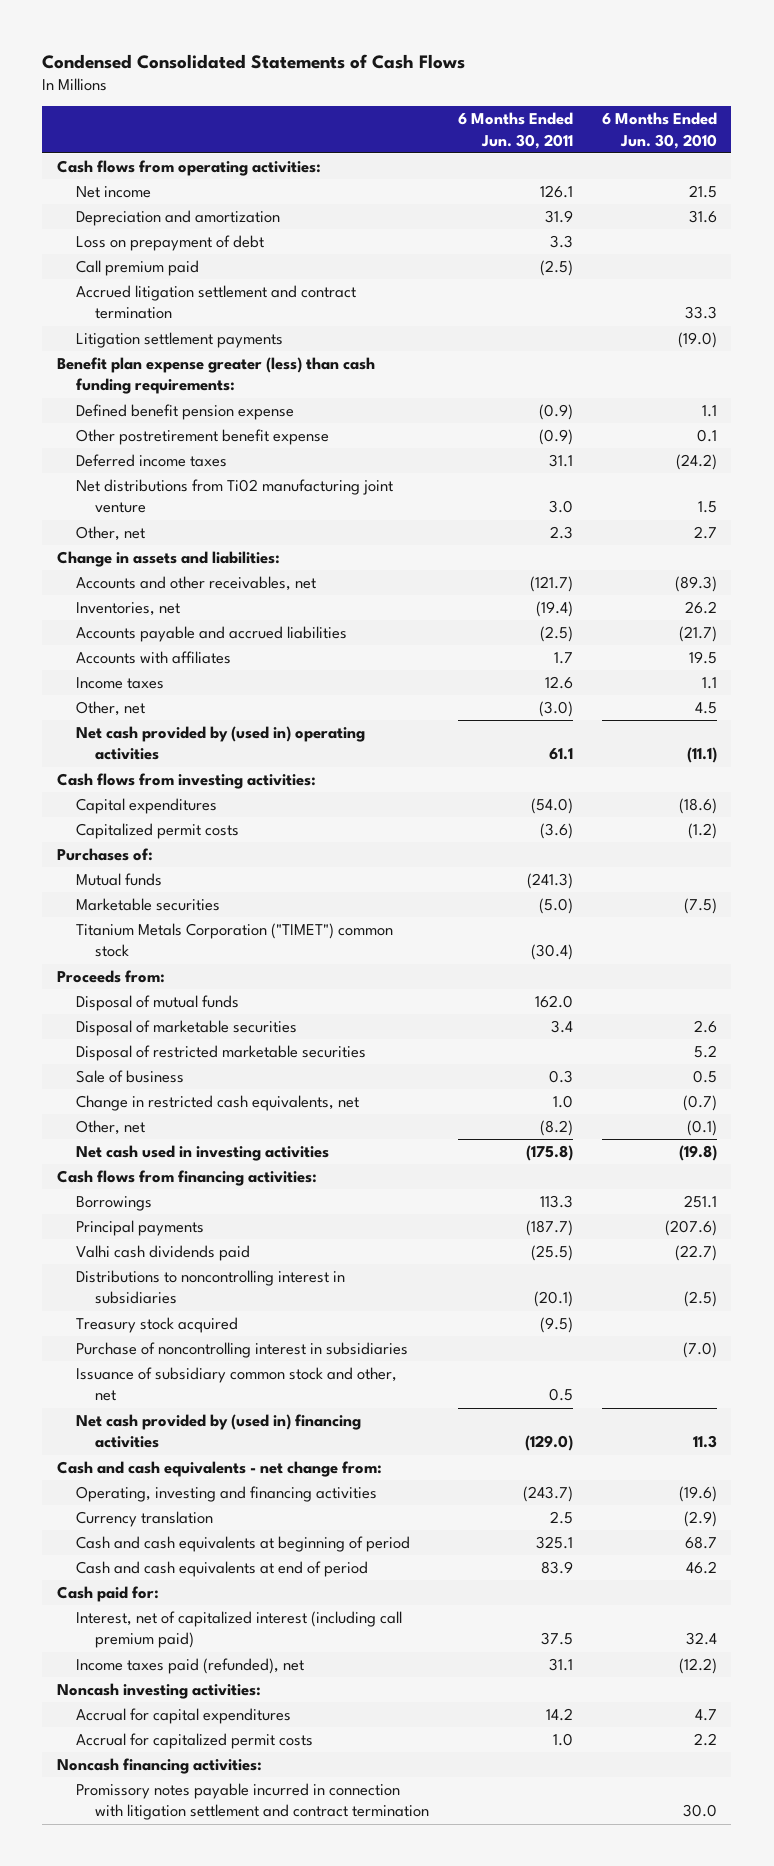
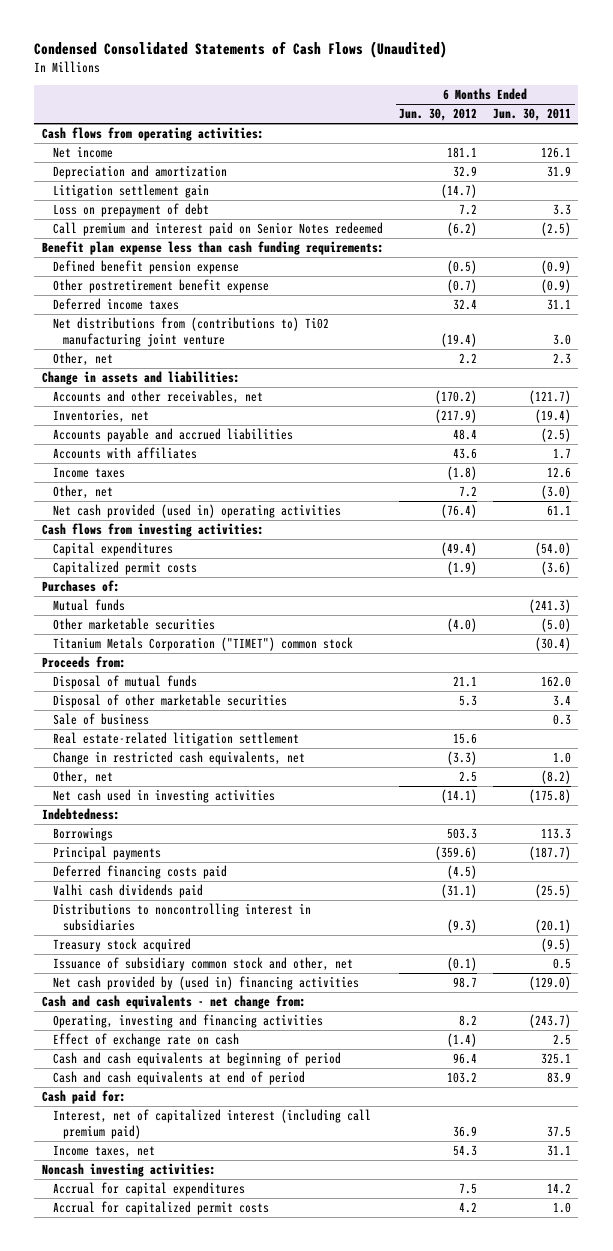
[42,53,466,69] Condensed Consolidated Statements of Cash Flows -> [34,41,448,59] Condensed Consolidated Statements of Cash Flows (Unaudited)
[601,112,717,149] 6 Months Ended Jun. 30, 2010 -> none
none -> [399,108,478,122] Jun. 30, 2012
none -> [52,184,209,199] Litigation settlement gain
[75,285,356,320] Accrued litigation settlement and contract termination -> none
[75,332,283,349] Litigation settlement payments -> none
[75,260,199,277] Call premium paid -> [52,222,383,237] Call premium and interest paid on Senior Notes redeemed
[56,357,375,395] Benefit plan expense greater (less) than cash funding requirements: -> [42,241,385,256] Benefit plan expense less than cash funding requirements:
[75,479,393,514] Net distributions from Ti02 manufacturing joint venture -> [52,317,329,347] Net distributions from (contributions to) Ti02 manufacturing joint venture
[75,726,365,761] Net cash provided by (used in) operating activities -> [52,504,341,519] Net cash provided (used in) operating activities
[75,898,220,912] Marketable securities -> [52,618,215,631] Other marketable securities
[75,1045,366,1062] Disposal of restricted marketable securities -> none
[75,1020,297,1037] Disposal of marketable securities -> [52,694,287,709] Disposal of other marketable securities
none -> [52,732,299,747] Real estate-related litigation settlement
[56,1170,317,1187] Cash flows from financing activities: -> none
none -> [42,808,121,821] Indebtedness:
none -> [52,865,227,880] Deferred financing costs paid
[75,1342,408,1359] Purchase of noncontrolling interest in subsidiaries -> none
[75,1511,213,1528] Currency translation -> [52,1033,239,1048] Effect of exchange rate on cash
[75,1658,304,1675] Income taxes paid (refunded), net -> [52,1145,155,1159] Income taxes, net
[56,1758,262,1775] Noncash financing activities: -> none
[75,1783,429,1821] Promissory notes payable incurred in connection with litigation settlement and contract termination -> none

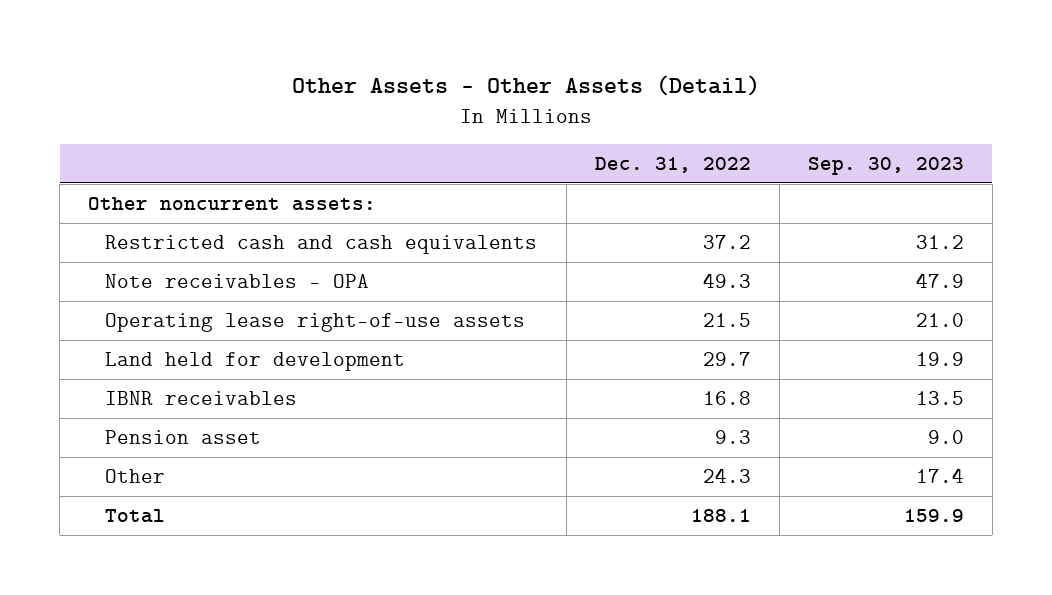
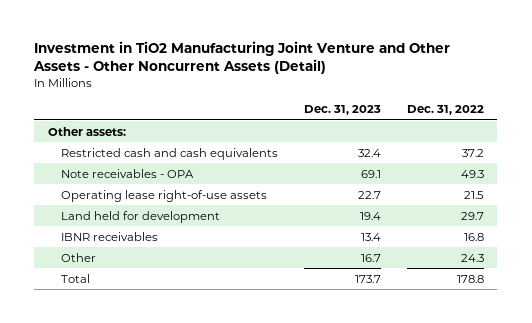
[292,75,761,97] Other Assets - Other Assets (Detail) -> [33,40,451,74] Investment in TiO2 Manufacturing Joint Venture and Other Assets - Other Noncurrent Assets (Detail)
[807,157,964,176] Sep. 30, 2023 -> none
none -> [304,105,382,116] Dec. 31, 2023
[88,196,377,211] Other noncurrent assets: -> [47,126,126,136] Other assets:
[105,429,262,444] Pension asset -> none
[690,508,751,522] 188.1 -> [457,274,485,283] 178.8

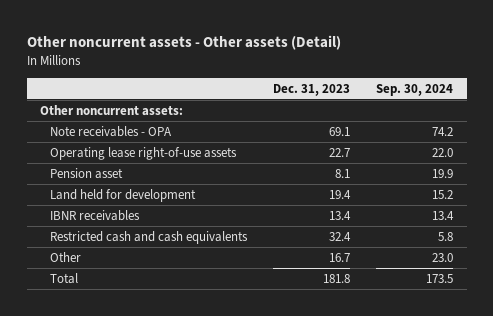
[33,40,451,74] Investment in TiO2 Manufacturing Joint Venture and Other Assets - Other Noncurrent Assets (Detail) -> [26,35,341,51] Other noncurrent assets - Other assets (Detail)
[407,105,485,116] Dec. 31, 2022 -> none
none -> [376,83,454,96] Sep. 30, 2024
[47,126,126,136] Other assets: -> [39,104,183,116] Other noncurrent assets:
none -> [49,167,123,179] Pension asset
[61,147,279,160] Restricted cash and cash equivalents -> [49,230,248,244] Restricted cash and cash equivalents
[355,274,382,283] 173.7 -> [323,273,351,283] 181.8

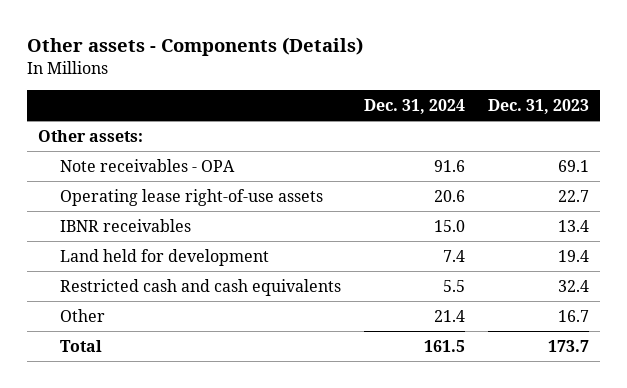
[26,35,341,51] Other noncurrent assets - Other assets (Detail) -> [27,37,364,57] Other assets - Components (Details)
[376,83,454,96] Sep. 30, 2024 -> none
none -> [364,98,466,114] Dec. 31, 2024
[39,104,183,116] Other noncurrent assets: -> [38,129,144,142] Other assets:
[49,167,123,179] Pension asset -> none
[49,188,196,202] Land held for development -> [60,248,270,266] Land held for development
[323,273,351,283] 181.8 -> [547,339,589,352] 173.7

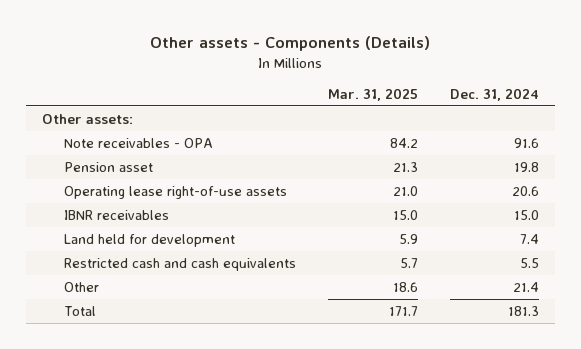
[487,98,589,114] Dec. 31, 2023 -> none
none -> [327,87,418,101] Mar. 31, 2025
none -> [64,161,154,172] Pension asset
[424,339,466,352] 161.5 -> [507,305,539,316] 181.3

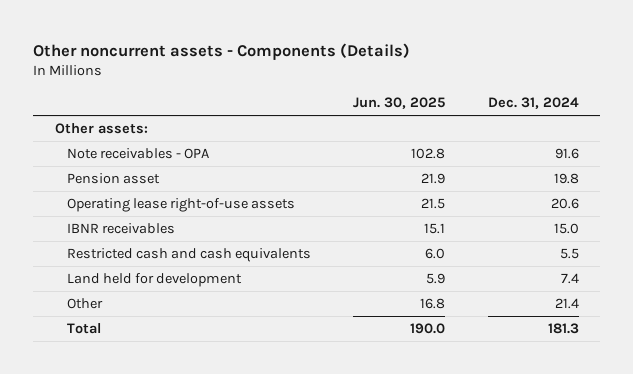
[150,36,431,52] Other assets - Components (Details) -> [33,42,411,60] Other noncurrent assets - Components (Details)
[327,87,418,101] Mar. 31, 2025 -> none
none -> [353,97,446,110] Jun. 30, 2025
[64,233,236,247] Land held for development -> [66,273,242,288] Land held for development

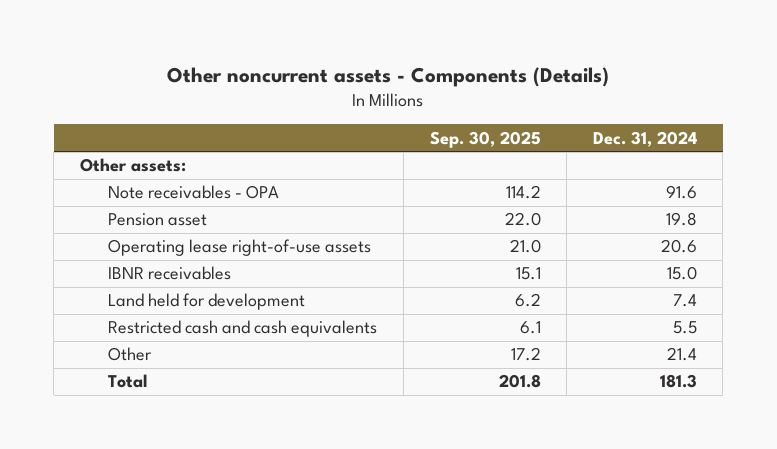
[353,97,446,110] Jun. 30, 2025 -> none
none -> [429,130,541,148] Sep. 30, 2025
[66,248,311,263] Restricted cash and cash equivalents -> [108,320,378,338] Restricted cash and cash equivalents

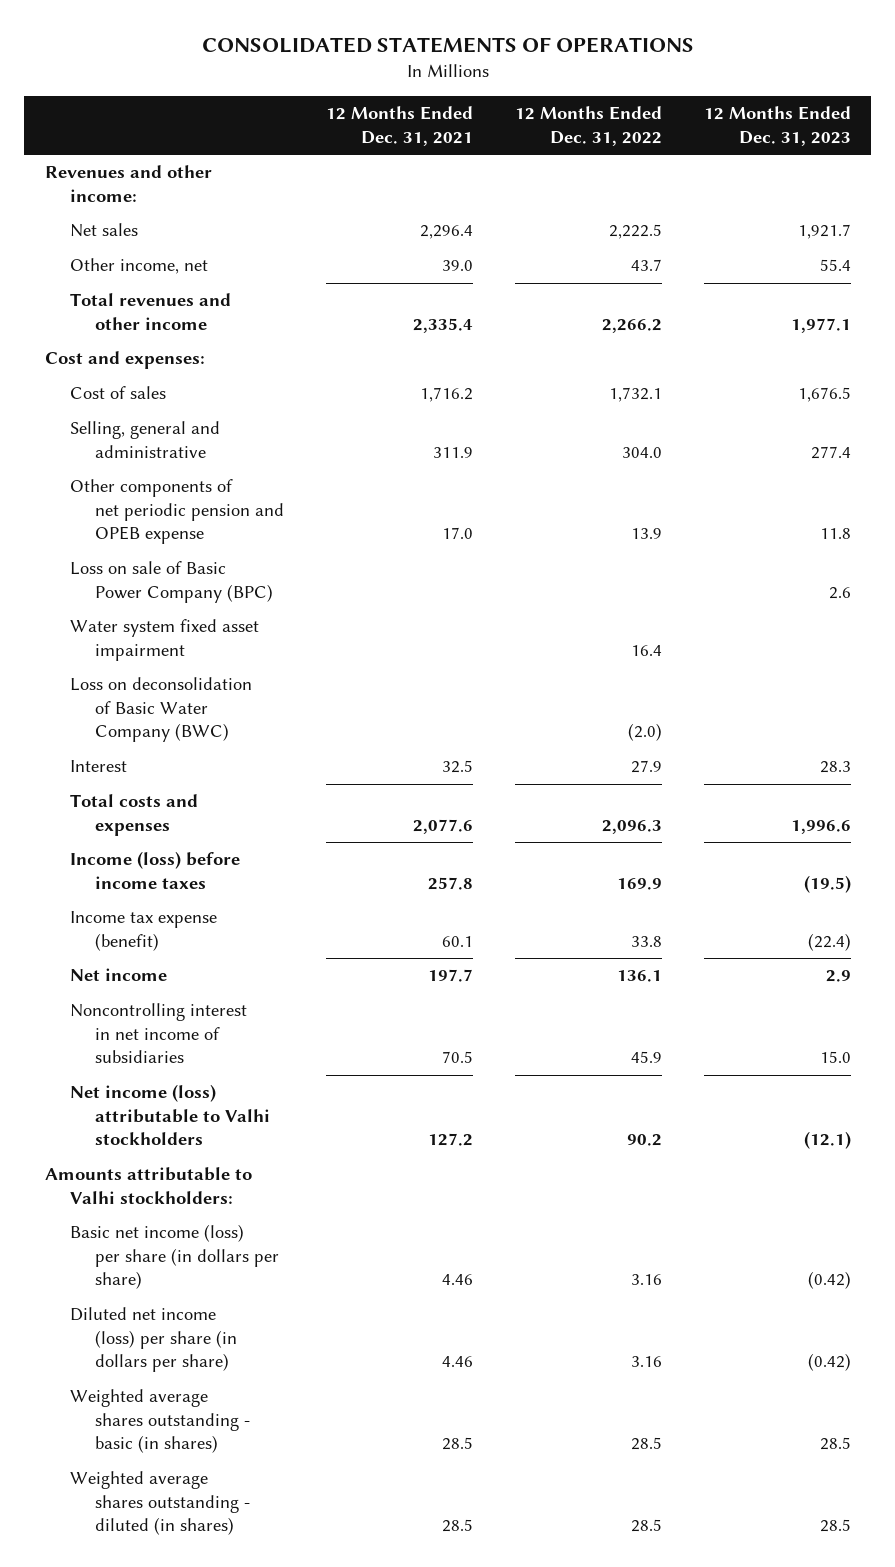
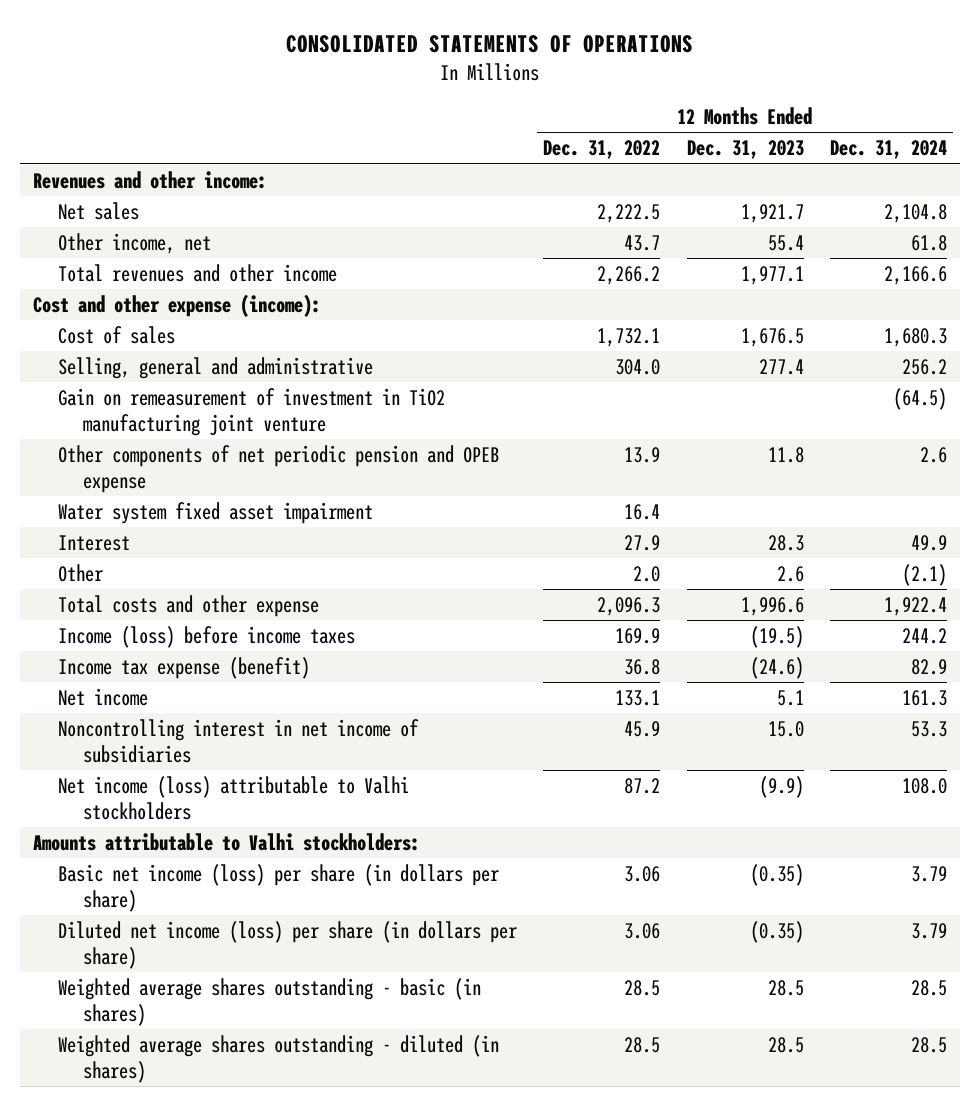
[326,106,474,146] 12 Months Ended Dec. 31, 2021 -> none
none -> [829,140,947,160] Dec. 31, 2024
[44,351,205,370] Cost and expenses: -> [32,293,321,317] Cost and other expense (income):
none -> [58,387,446,436] Gain on remeasurement of investment in TiO2 manufacturing joint venture
[69,561,274,603] Loss on sale of Basic Power Company (BPC) -> none
[69,677,252,743] Loss on deconsolidation of Basic Water Company (BWC) -> none
none -> [58,563,104,582] Other
[69,794,198,836] Total costs and expenses -> [58,594,320,617] Total costs and other expense
[630,935,662,947] 33.8 -> [624,658,661,675] 36.8
[807,932,851,951] (22.4) -> [749,656,804,679] (24.6)
[616,970,662,983] 136.1 -> [615,689,661,706] 133.1
[825,970,851,983] 2.9 -> [776,689,804,706] 5.1
[626,1134,662,1147] 90.2 -> [624,777,661,794] 87.2
[803,1131,851,1150] (12.1) -> [758,775,804,798] (9.9)
[630,1274,662,1286] 3.16 -> [624,865,661,882] 3.06
[807,1271,851,1290] (0.42) -> [749,863,804,886] (0.35)
[630,1356,662,1368] 3.16 -> [624,922,661,939] 3.06
[807,1353,851,1372] (0.42) -> [749,920,804,943] (0.35)

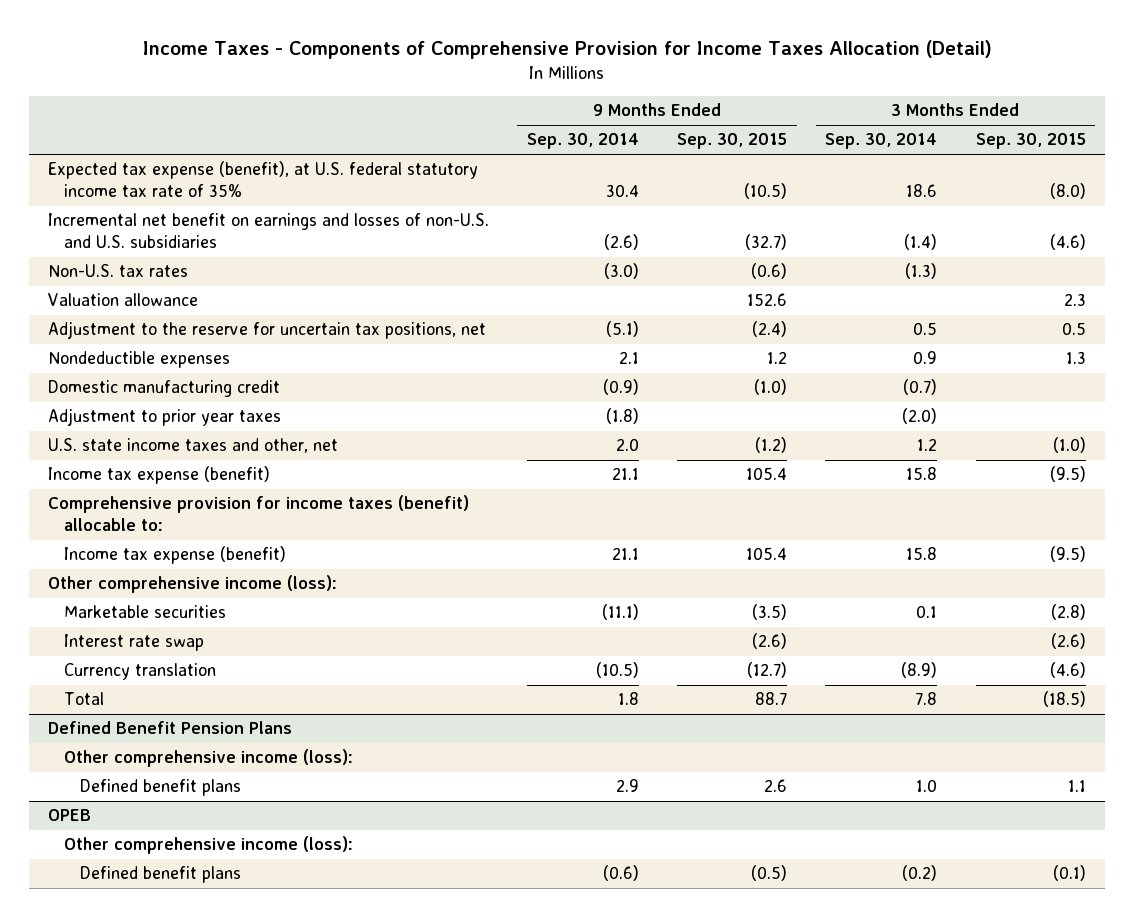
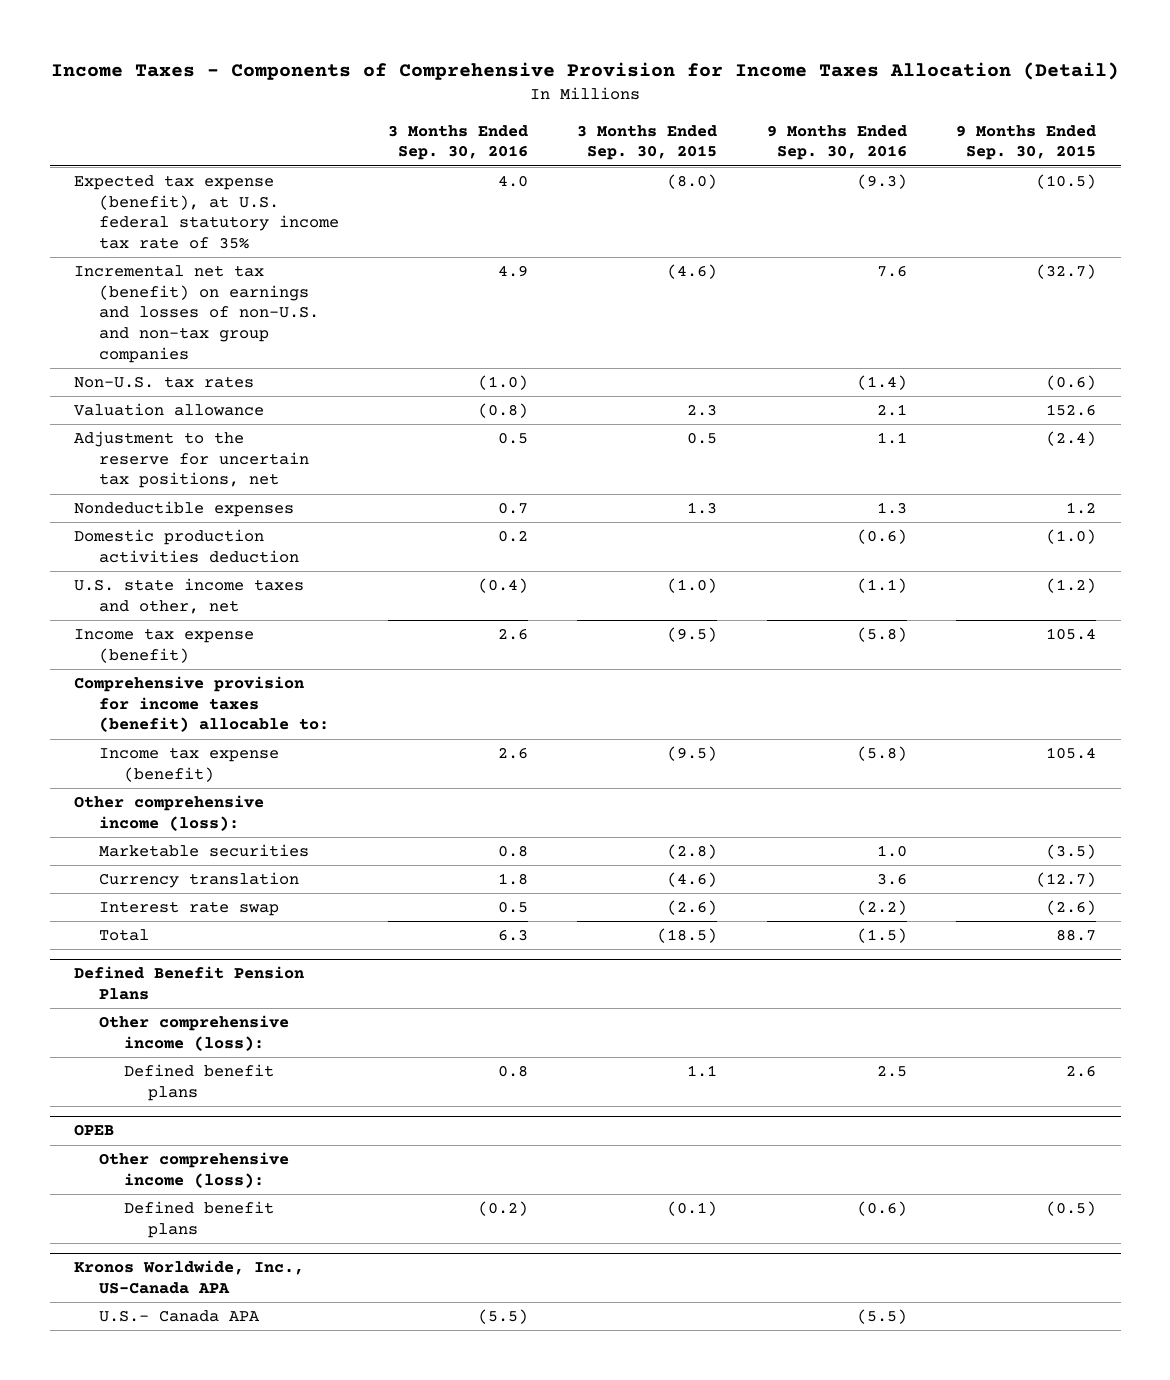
[526,133,639,150] Sep. 30, 2014 -> none
[825,133,938,150] Sep. 30, 2014 -> none
none -> [388,124,529,161] 3 Months Ended Sep. 30, 2016
none -> [766,124,907,161] 9 Months Ended Sep. 30, 2016
[47,213,489,249] Incremental net benefit on earnings and losses of non-U.S. and U.S. subsidiaries -> [74,265,319,363] Incremental net tax (benefit) on earnings and losses of non-U.S. and non-tax group companies
[47,380,280,398] Domestic manufacturing credit -> none
[47,408,281,427] Adjustment to prior year taxes -> none
none -> [74,529,299,563] Domestic production activities deduction
[63,634,204,652] Interest rate swap -> [98,901,279,917] Interest rate swap
none -> [74,1260,305,1295] Kronos Worldwide, Inc., US-Canada APA
none -> [98,1310,260,1323] U.S.- Canada APA

